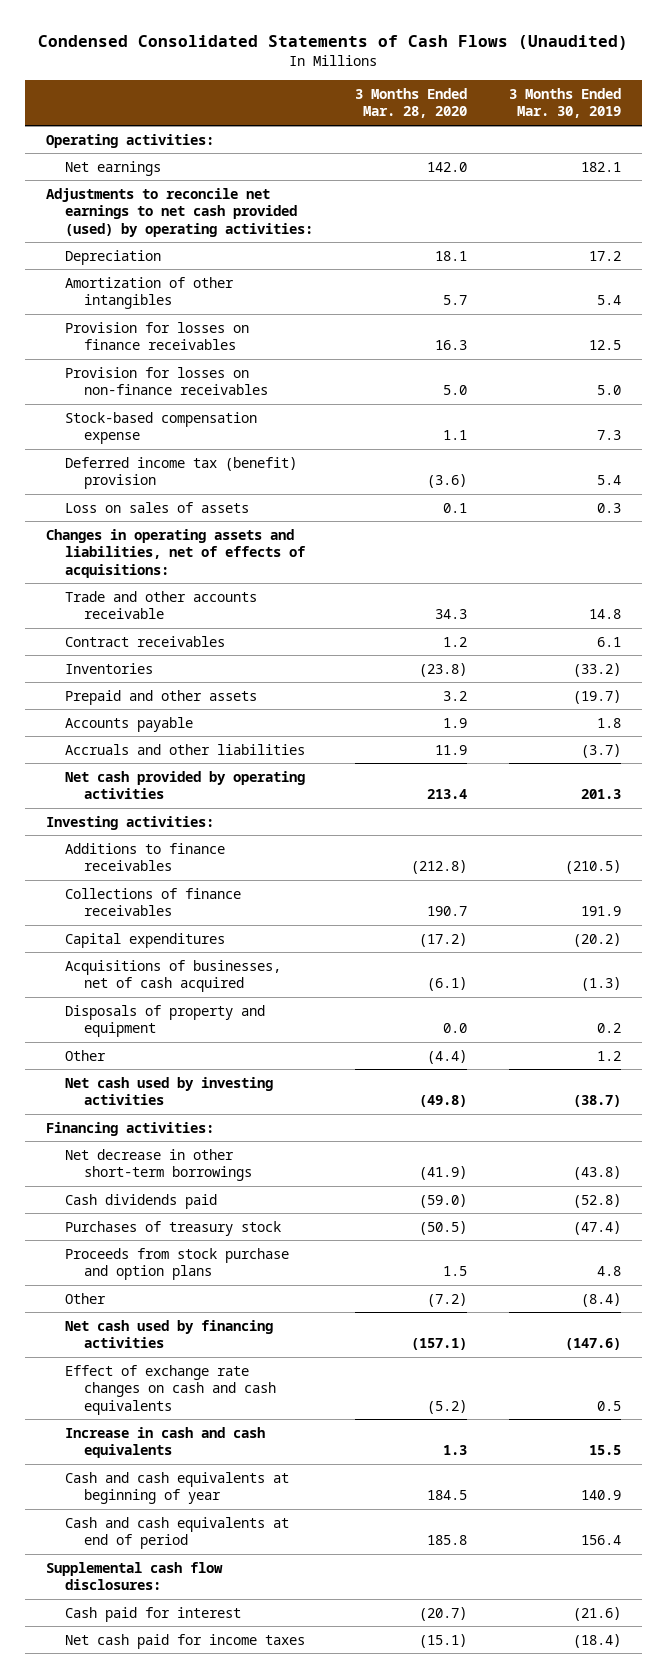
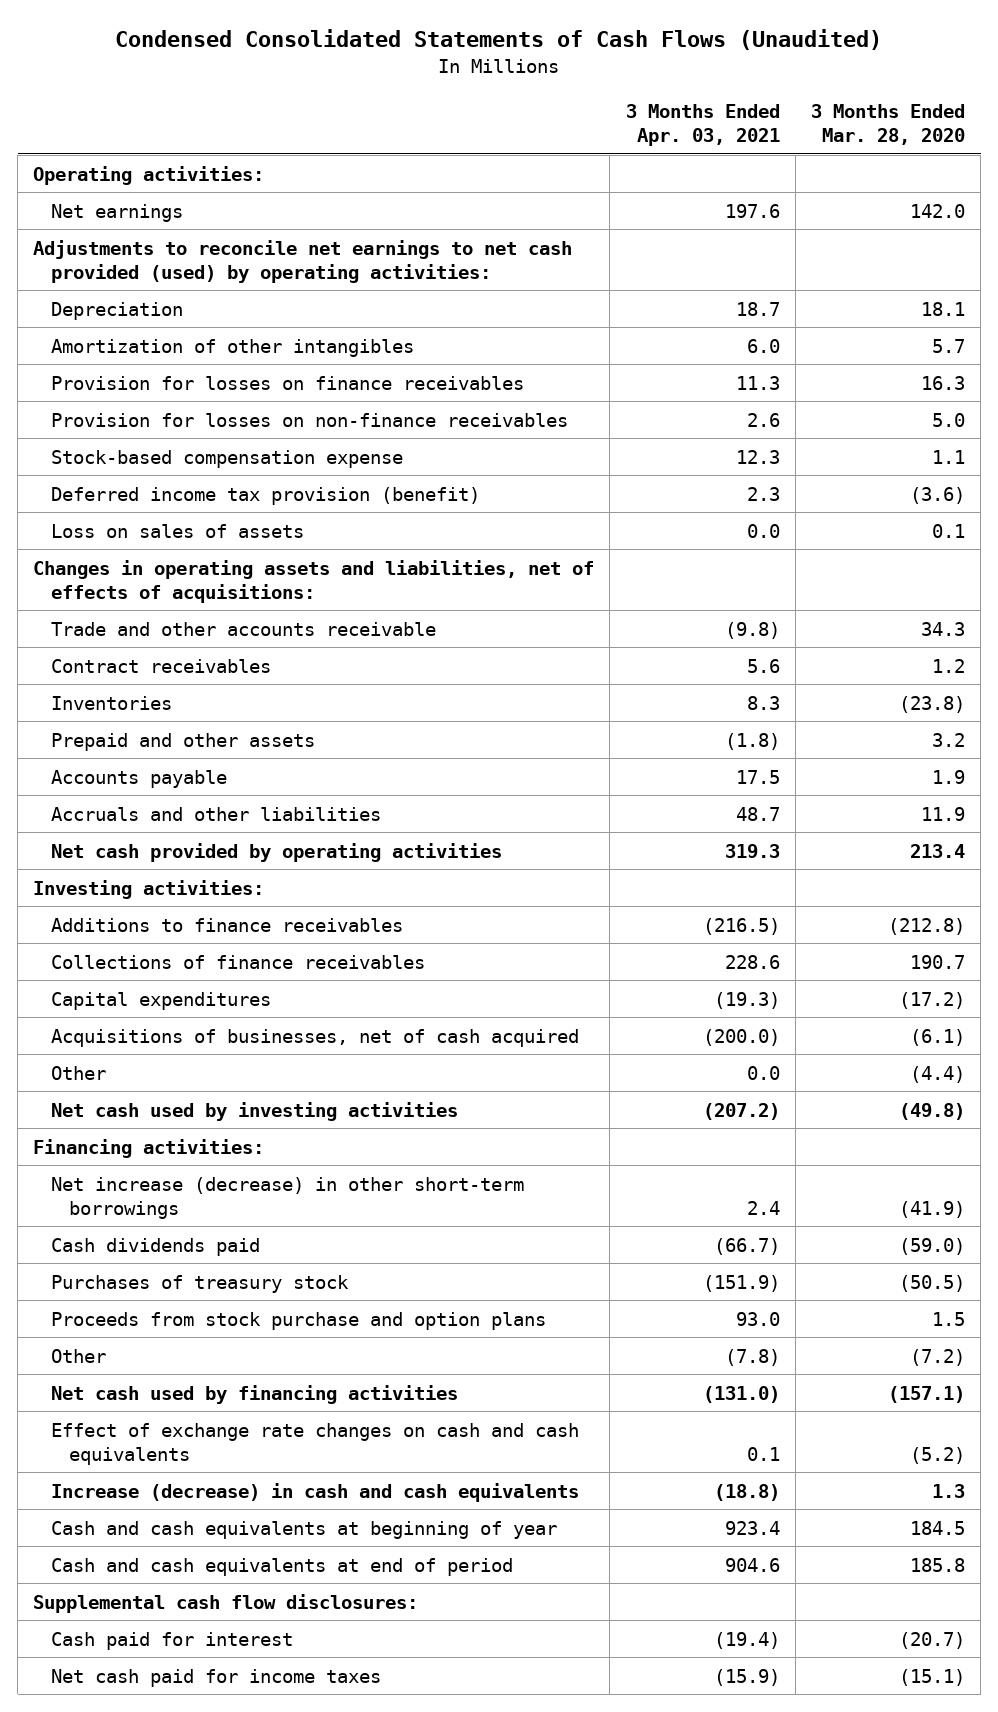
[508,87,621,119] 3 Months Ended Mar. 30, 2019 -> none
none -> [625,104,780,147] 3 Months Ended Apr. 03, 2021
[65,456,298,490] Deferred income tax (benefit) provision -> [50,486,480,505] Deferred income tax provision (benefit)
[65,1004,266,1038] Disposals of property and equipment -> none
[65,1148,253,1182] Net decrease in other short-term borrowings -> [50,1176,524,1219] Net increase (decrease) in other short-term borrowings
[65,1426,266,1459] Increase in cash and cash equivalents -> [50,1482,579,1502] Increase (decrease) in cash and cash equivalents

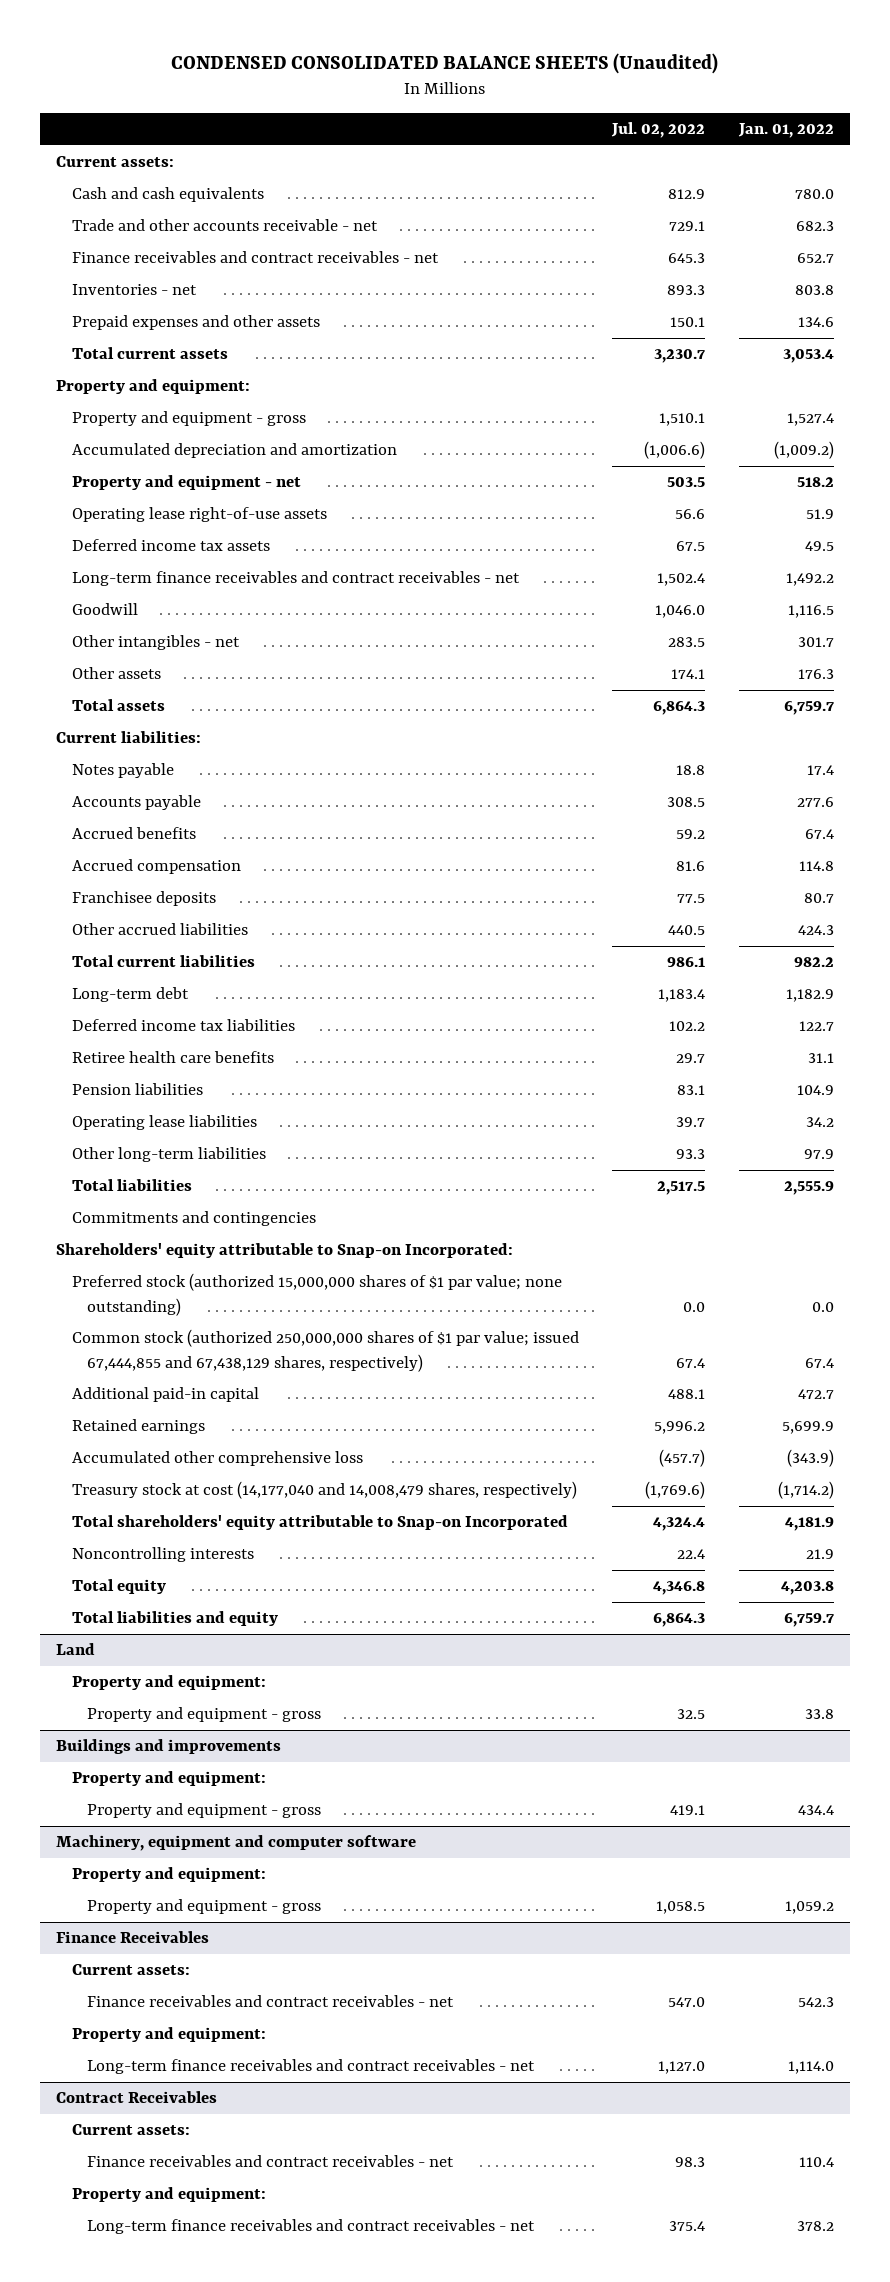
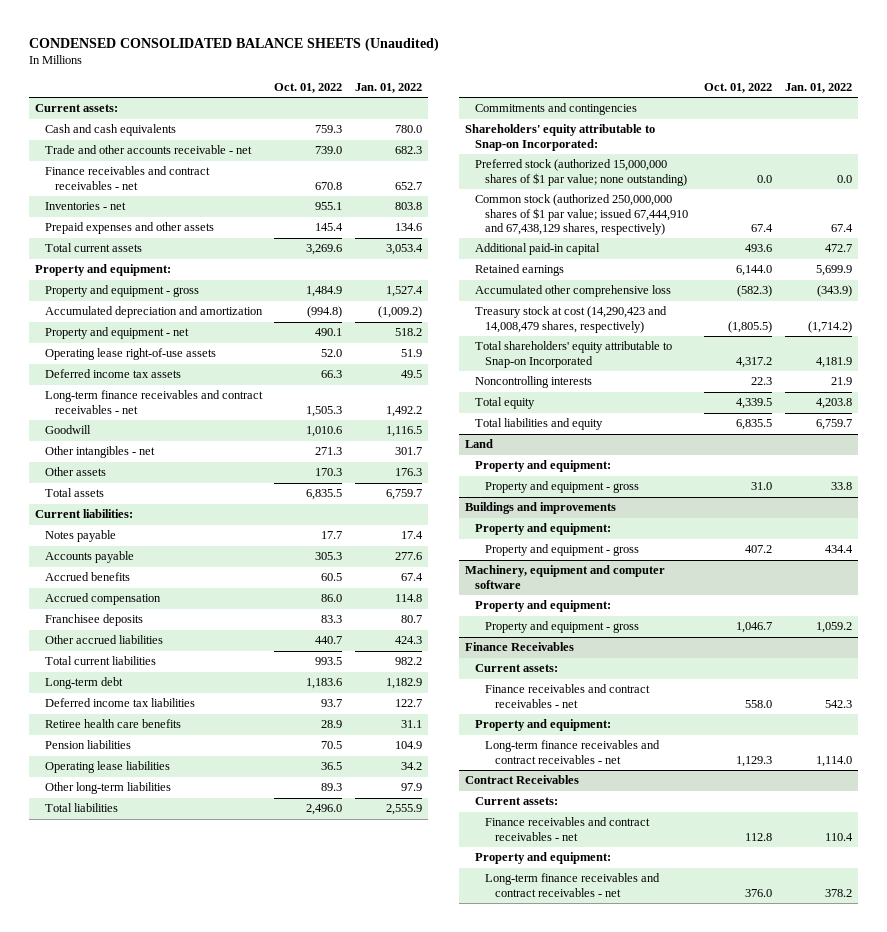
[611,122,706,139] Jul. 02, 2022 -> none
none -> [274,83,343,94] Oct. 01, 2022
[71,1329,579,1372] Common stock (authorized 250,000,000 shares of $1 par value; issued 67,444,855 and 67,438,129 shares, respectively) -> [474,194,688,235] Common stock (authorized 250,000,000 shares of $1 par value; issued 67,444,910 and 67,438,129 shares, respectively)
[71,1481,577,1500] Treasury stock at cost (14,177,040 and 14,008,479 shares, respectively) -> [474,306,667,333] Treasury stock at cost (14,290,423 and 14,008,479 shares, respectively)

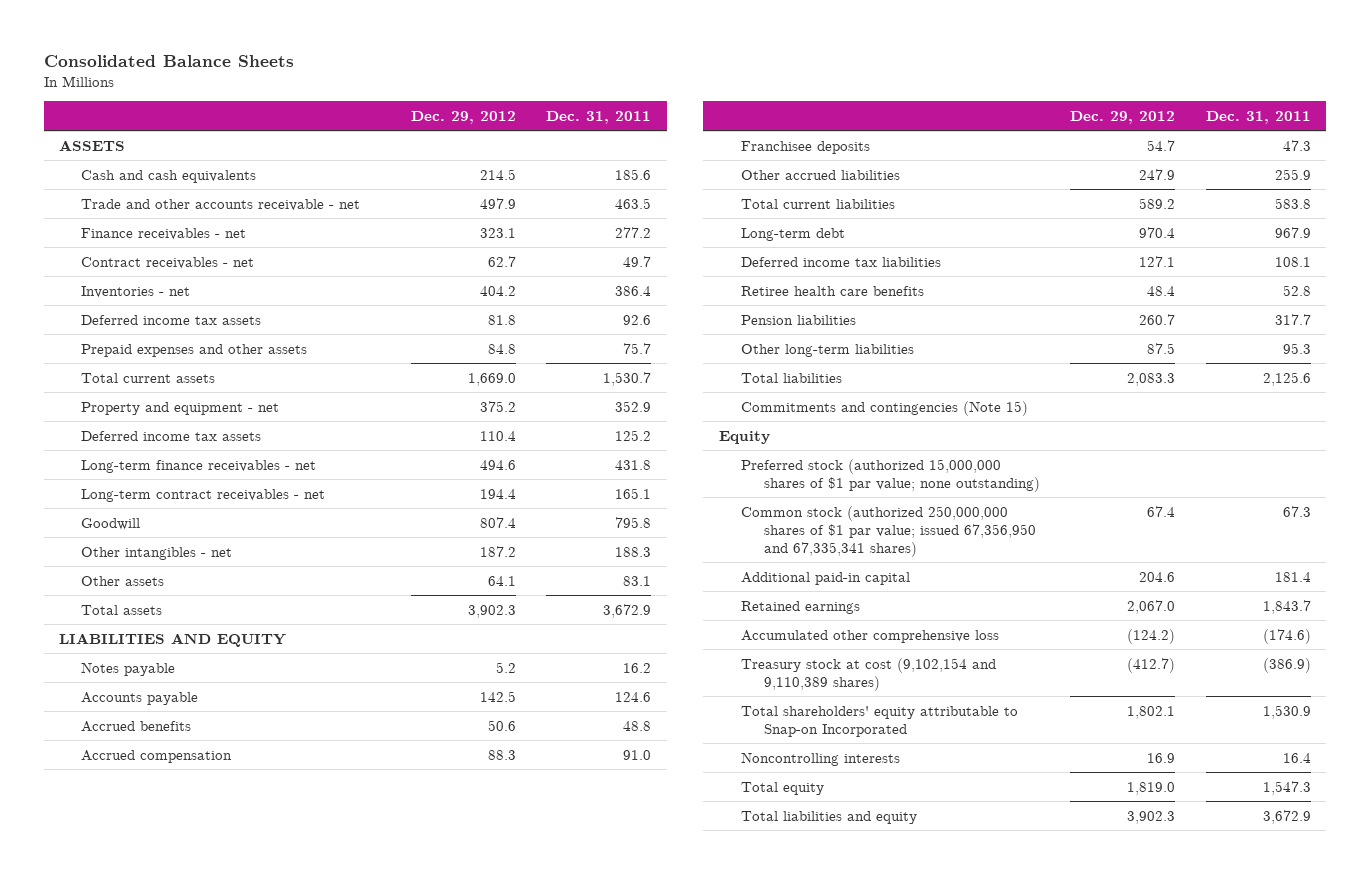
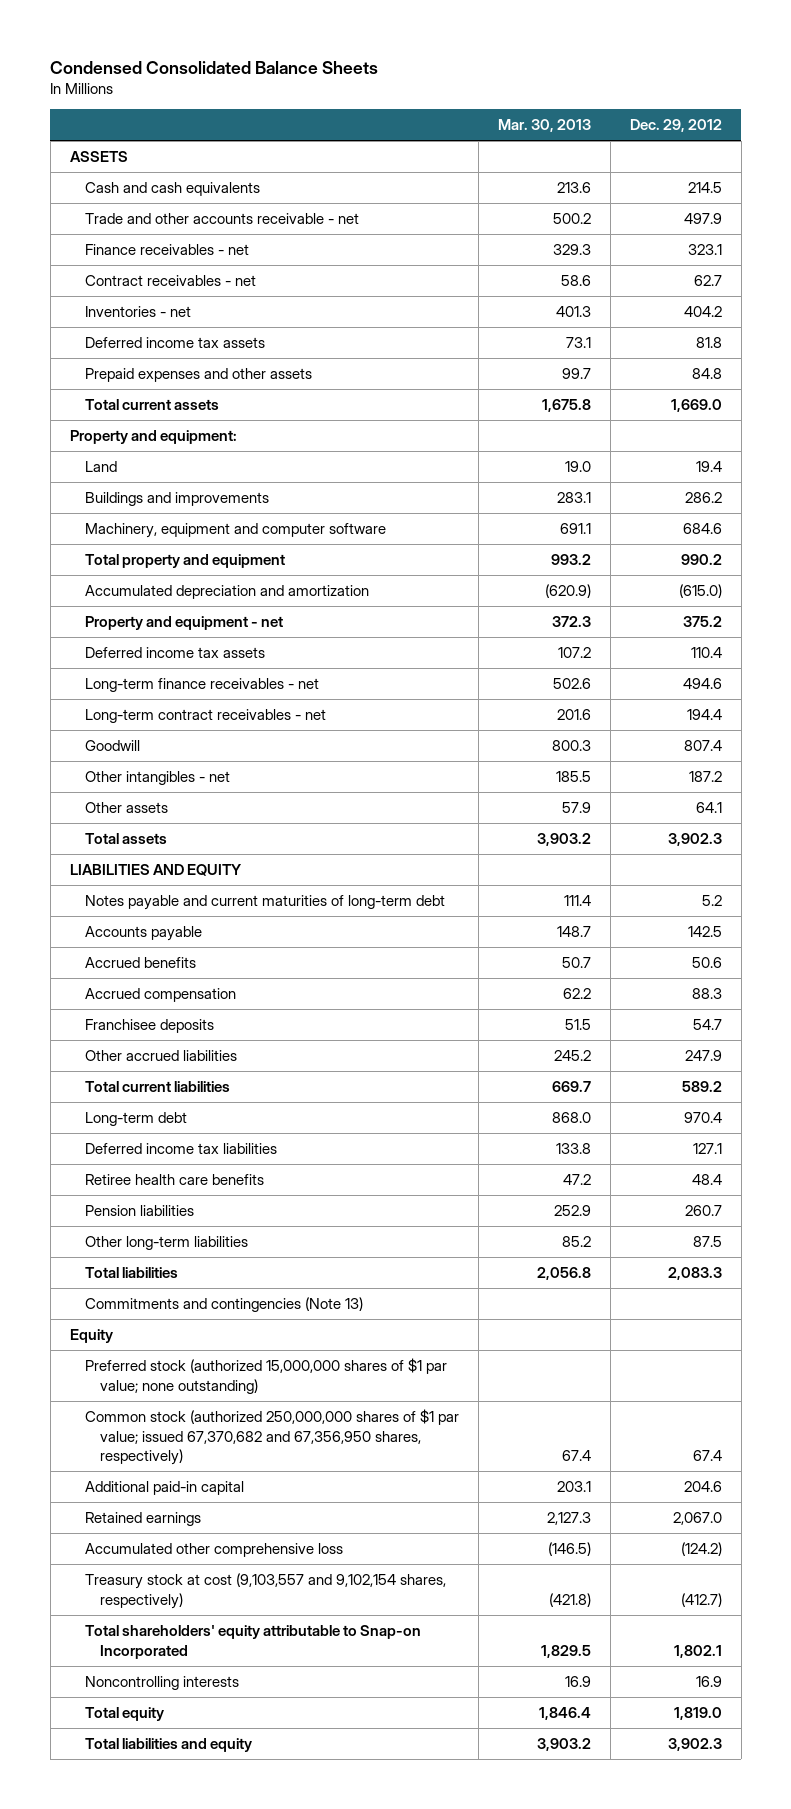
[43,54,294,67] Consolidated Balance Sheets -> [50,60,379,74] Condensed Consolidated Balance Sheets
[546,110,652,124] Dec. 31, 2011 -> none
none -> [497,119,591,133] Mar. 30, 2013
none -> [69,430,237,445] Property and equipment:
none -> [84,461,117,473] Land
none -> [84,492,269,507] Buildings and improvements
none -> [84,523,386,539] Machinery, equipment and computer software
none -> [84,554,285,569] Total property and equipment
none -> [84,585,369,600] Accumulated depreciation and amortization
[81,661,176,676] Notes payable -> [84,895,445,911] Notes payable and current maturities of long-term debt
[741,400,1029,416] Commitments and contingencies (Note 15) -> [84,1297,363,1313] Commitments and contingencies (Note 13)
[741,505,1036,558] Common stock (authorized 250,000,000 shares of $1 par value; issued 67,356,950 and 67,335,341 shares) -> [84,1409,459,1466] Common stock (authorized 250,000,000 shares of $1 par value; issued 67,370,682 and 67,356,950 shares, respectively)
[741,657,997,691] Treasury stock at cost (9,102,154 and 9,110,389 shares) -> [84,1573,446,1609] Treasury stock at cost (9,103,557 and 9,102,154 shares, respectively)

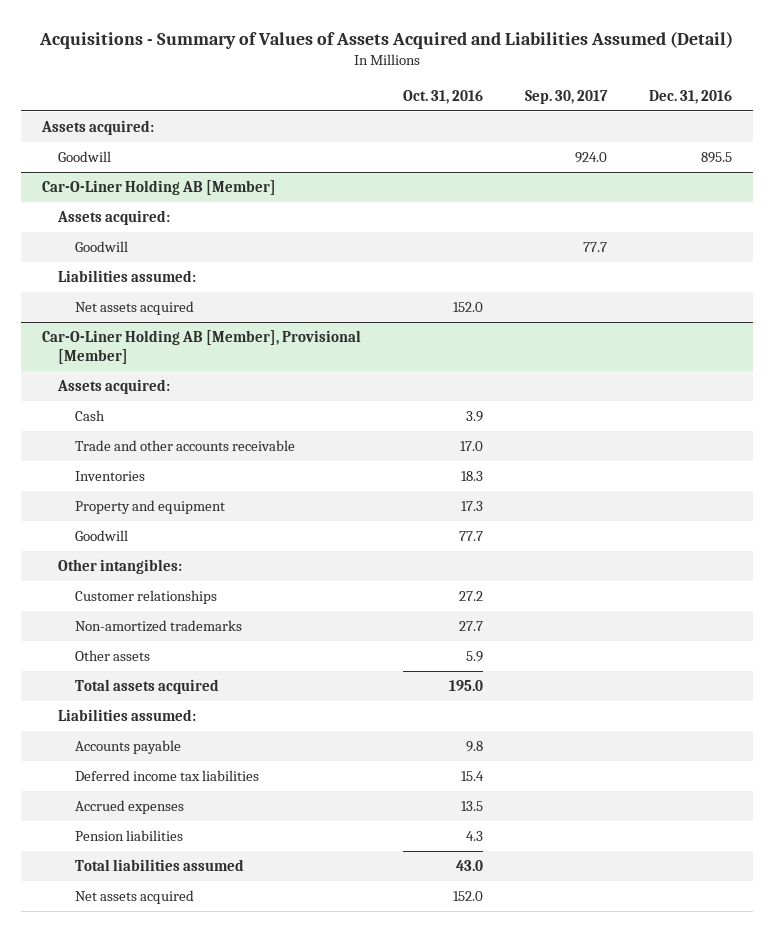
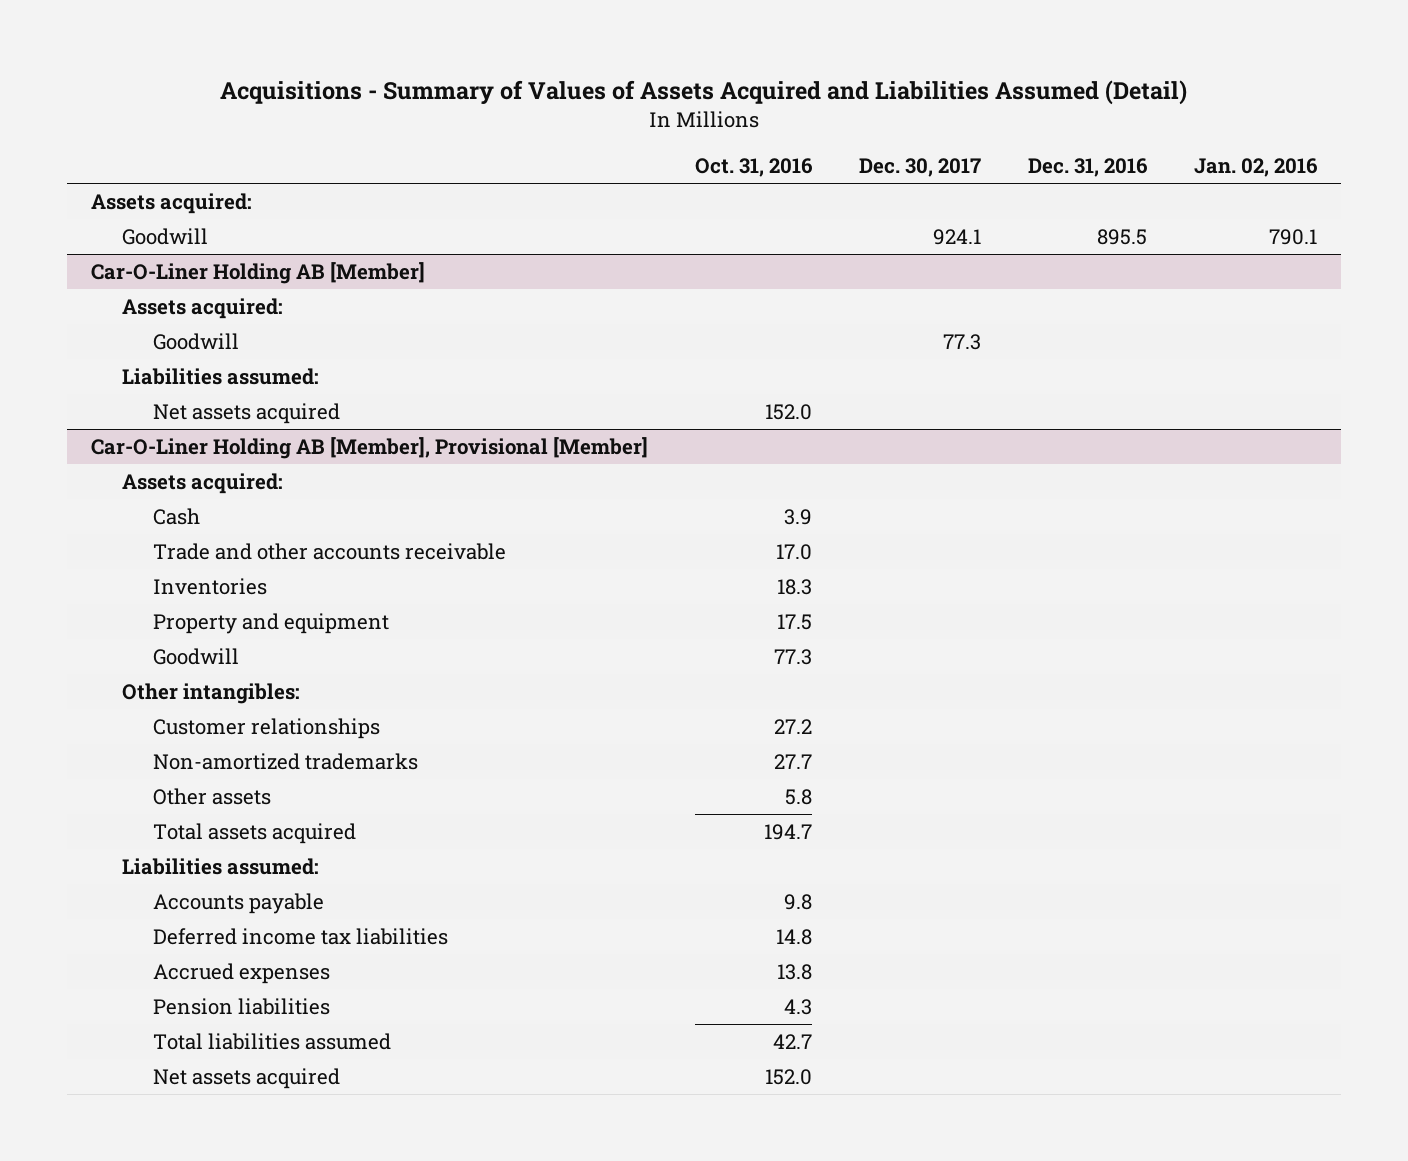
[525,89,609,104] Sep. 30, 2017 -> none
none -> [859,157,982,177] Dec. 30, 2017
none -> [1194,157,1319,177] Jan. 02, 2016
[461,501,484,512] 17.3 -> [777,614,813,631] 17.5
[459,531,484,542] 77.7 -> [774,649,813,666] 77.3
[466,651,484,663] 5.9 -> [785,789,813,806] 5.8
[449,680,484,692] 195.0 -> [764,824,813,841] 194.7
[461,771,485,782] 15.4 -> [776,929,813,946] 14.8
[461,801,484,812] 13.5 -> [777,964,813,981] 13.8
[456,860,484,872] 43.0 -> [773,1034,813,1050] 42.7

